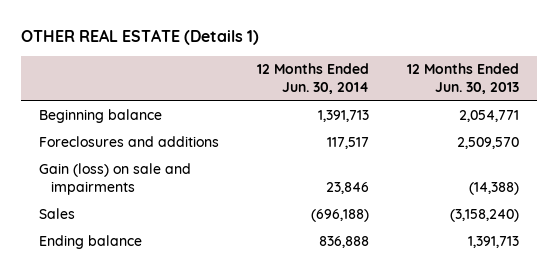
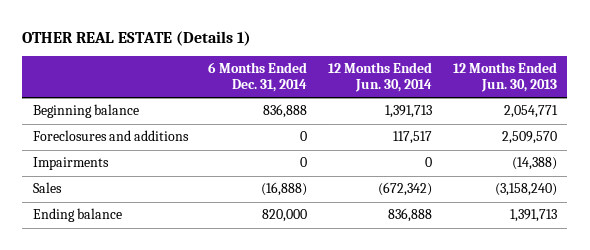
none -> [208,62,308,92] 6 Months Ended Dec. 31, 2014
[39,163,192,196] Gain (loss) on sale and impairments -> none
none -> [32,157,109,171] Impairments
[310,209,369,223] (696,188) -> [378,182,433,197] (672,342)

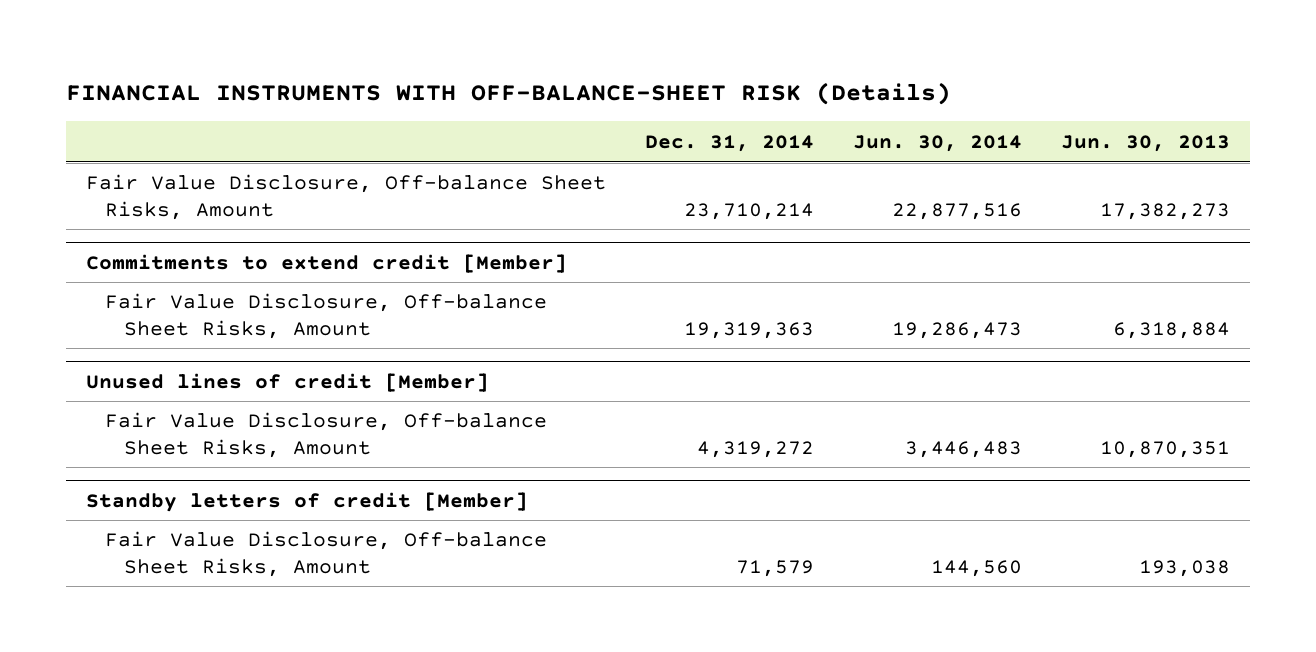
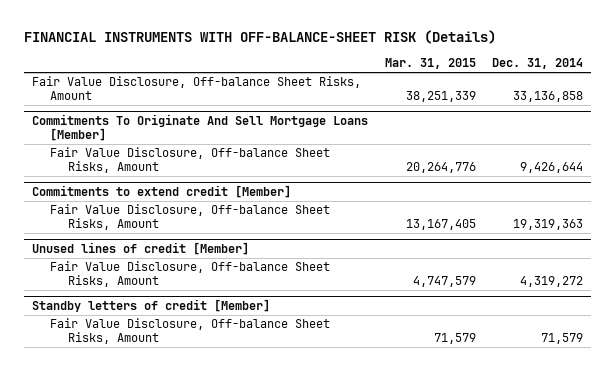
[853,134,1023,152] Jun. 30, 2014 -> none
[1061,134,1231,152] Jun. 30, 2013 -> none
none -> [384,58,476,70] Mar. 31, 2015
[684,202,815,220] 23,710,214 -> [513,91,584,103] 33,136,858
none -> [32,114,369,142] Commitments To Originate And Sell Mortgage Loans [Member]
none -> [49,147,330,174] Fair Value Disclosure, Off-balance Sheet Risks, Amount

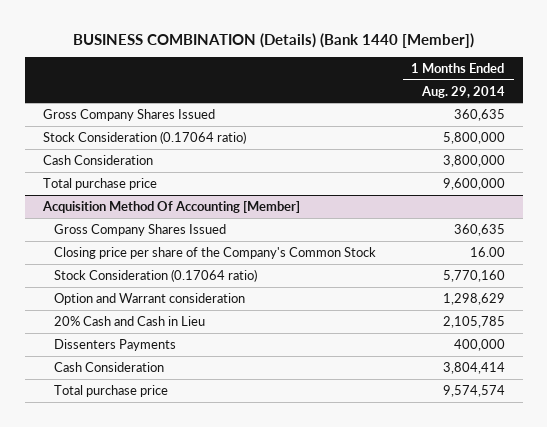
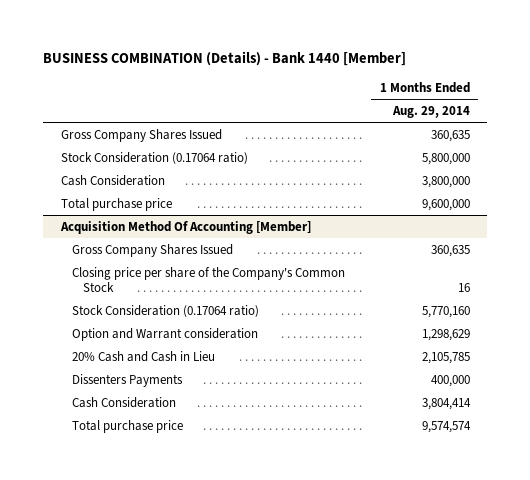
[72,32,474,48] BUSINESS COMBINATION (Details) (Bank 1440 [Member]) -> [43,51,407,67] BUSINESS COMBINATION (Details) - Bank 1440 [Member]
[469,246,505,257] 16.00 -> [457,283,470,293] 16

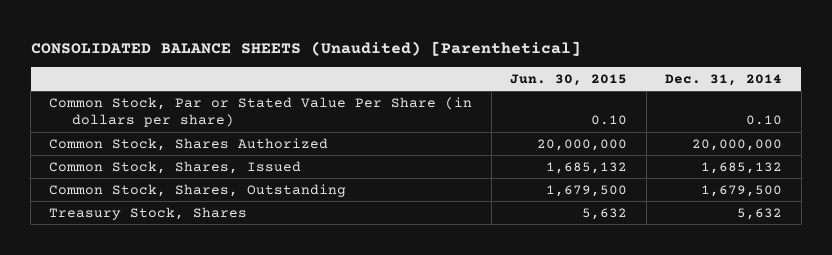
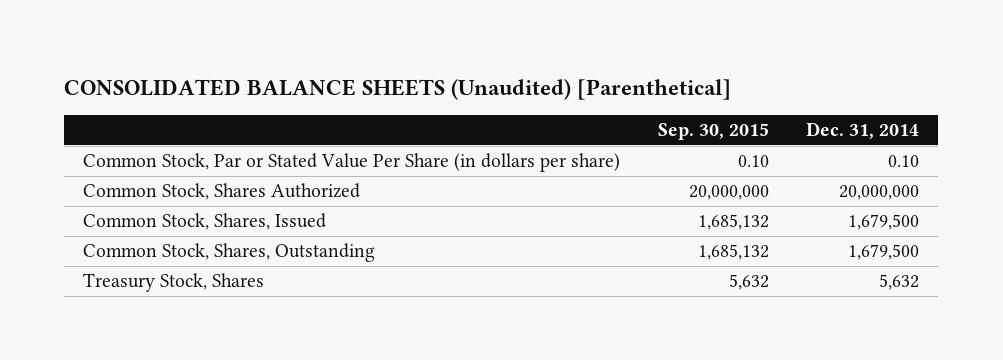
[510,73,628,86] Jun. 30, 2015 -> none
none -> [657,123,769,141] Sep. 30, 2015
[701,161,783,174] 1,685,132 -> [848,214,920,231] 1,679,500

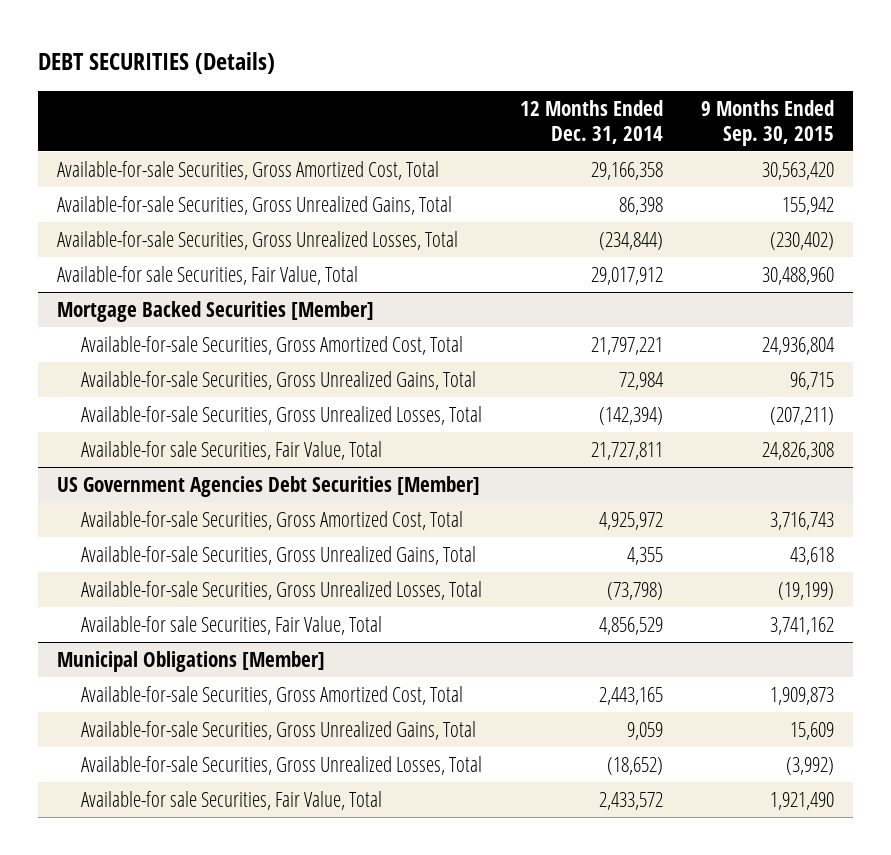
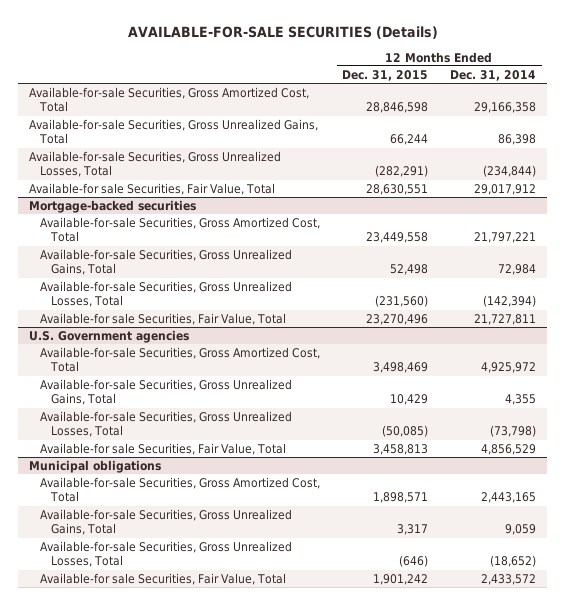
[38,52,276,75] DEBT SECURITIES (Details) -> [127,25,438,39] AVAILABLE-FOR-SALE SECURITIES (Details)
[700,99,834,146] 9 Months Ended Sep. 30, 2015 -> none
none -> [342,70,429,82] Dec. 31, 2015
[57,300,375,322] Mortgage Backed Securities [Member] -> [28,200,196,214] Mortgage-backed securities
[57,475,481,497] US Government Agencies Debt Securities [Member] -> [28,330,189,344] U.S. Government agencies
[57,650,326,672] Municipal Obligations [Member] -> [28,460,161,474] Municipal obligations

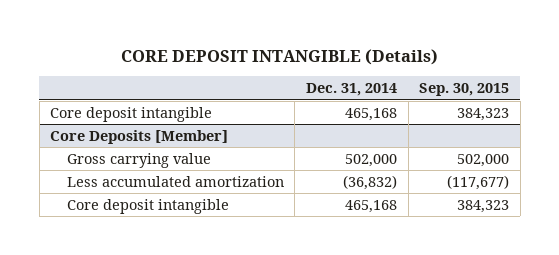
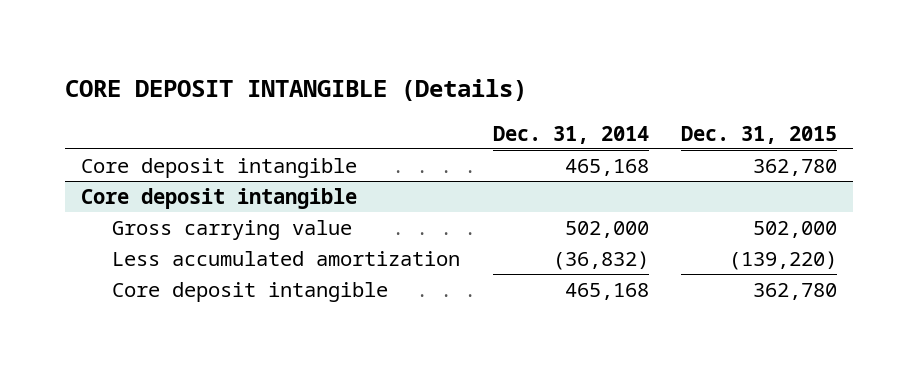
[419,83,510,97] Sep. 30, 2015 -> none
none -> [680,125,837,144] Dec. 31, 2015
[50,129,229,144] Core Deposits [Member] -> [81,187,358,209] Core deposit intangible

